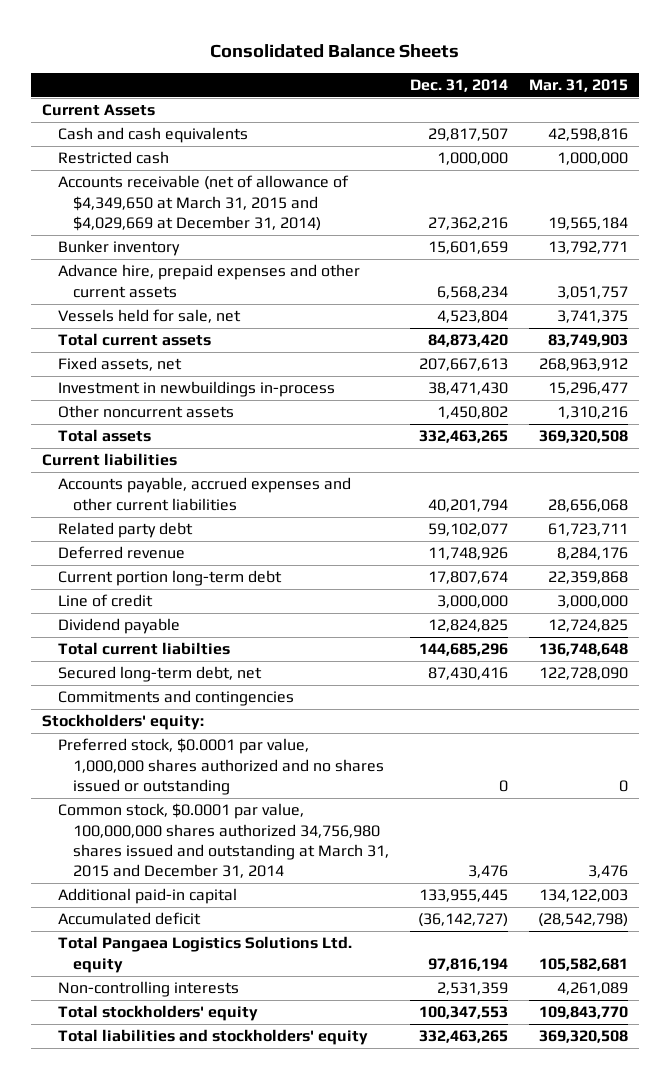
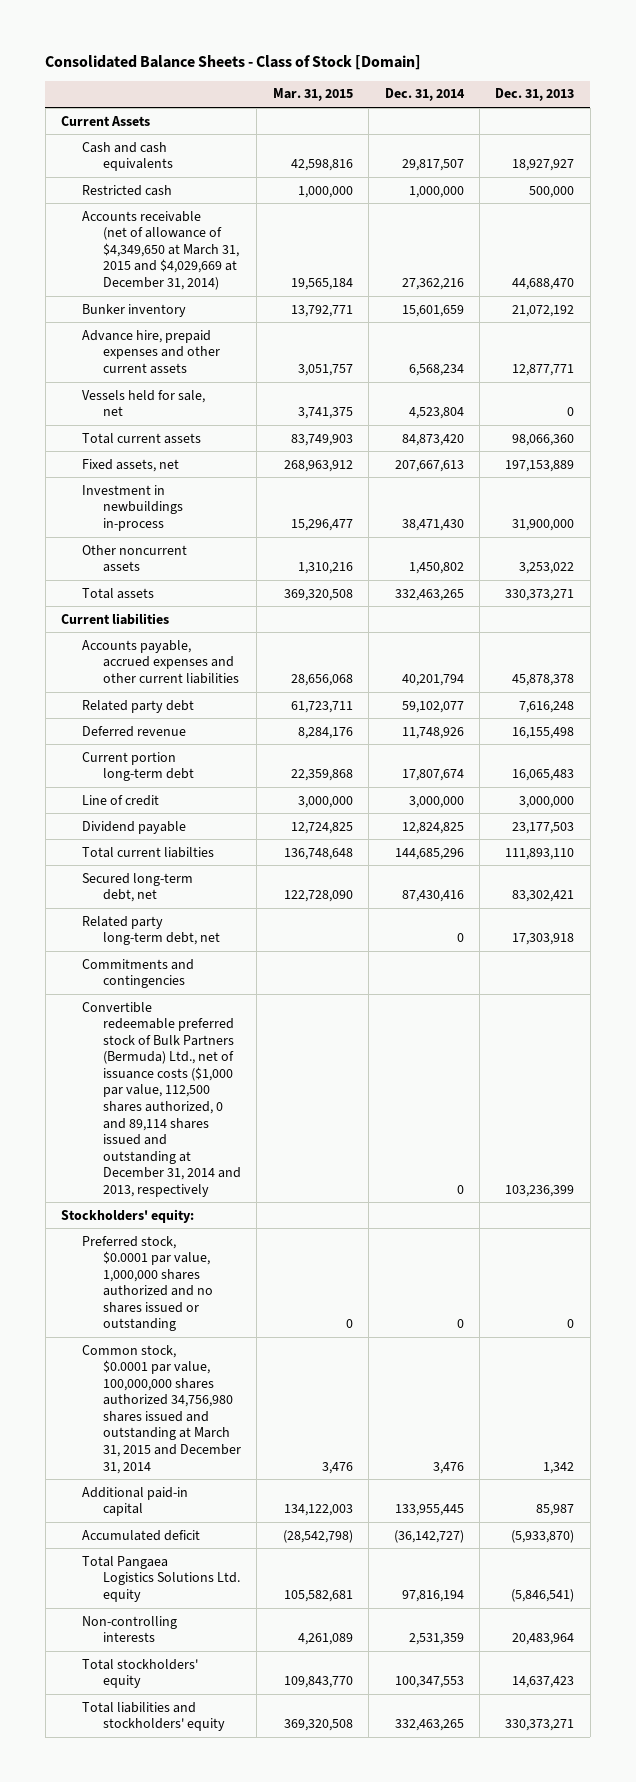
[210,43,460,58] Consolidated Balance Sheets -> [45,54,422,70] Consolidated Balance Sheets - Class of Stock [Domain]
none -> [495,88,575,102] Dec. 31, 2013
none -> [82,915,221,946] Related party long-term debt, net
none -> [82,1001,242,1197] Convertible redeemable preferred stock of Bulk Partners (Bermuda) Ltd., net of issuance costs ($1,000 par value, 112,500 shares authorized, 0 and 89,114 shares issued and outstanding at December 31, 2014 and 2013, respectively

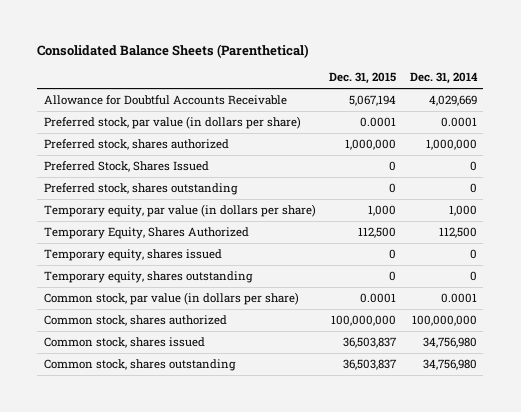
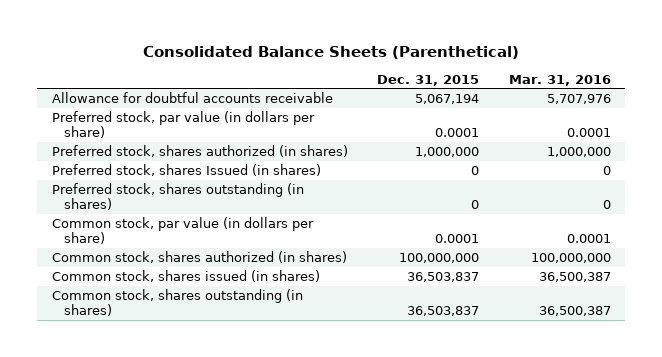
[409,72,478,85] Dec. 31, 2014 -> none
none -> [508,74,611,86] Mar. 31, 2016
[44,94,288,105] Allowance for Doubtful Accounts Receivable -> [51,92,333,104] Allowance for doubtful accounts receivable
[44,203,317,217] Temporary equity, par value (in dollars per share) -> none
[44,226,250,239] Temporary Equity, Shares Authorized -> none
[44,248,223,261] Temporary equity, shares issued -> none
[44,270,254,283] Temporary equity, shares outstanding -> none
[44,138,230,150] Preferred stock, shares authorized -> [51,145,348,158] Preferred stock, shares authorized (in shares)
[44,160,210,172] Preferred Stock, Shares Issued -> [51,164,321,177] Preferred stock, shares Issued (in shares)
[44,182,239,195] Preferred stock, shares outstanding -> [51,183,304,211] Preferred stock, shares outstanding (in shares)
[44,314,228,326] Common stock, shares authorized -> [51,251,347,264] Common stock, shares authorized (in shares)
[44,336,206,348] Common stock, shares issued -> [51,270,320,283] Common stock, shares issued (in shares)
[44,358,237,371] Common stock, shares outstanding -> [51,289,303,317] Common stock, shares outstanding (in shares)

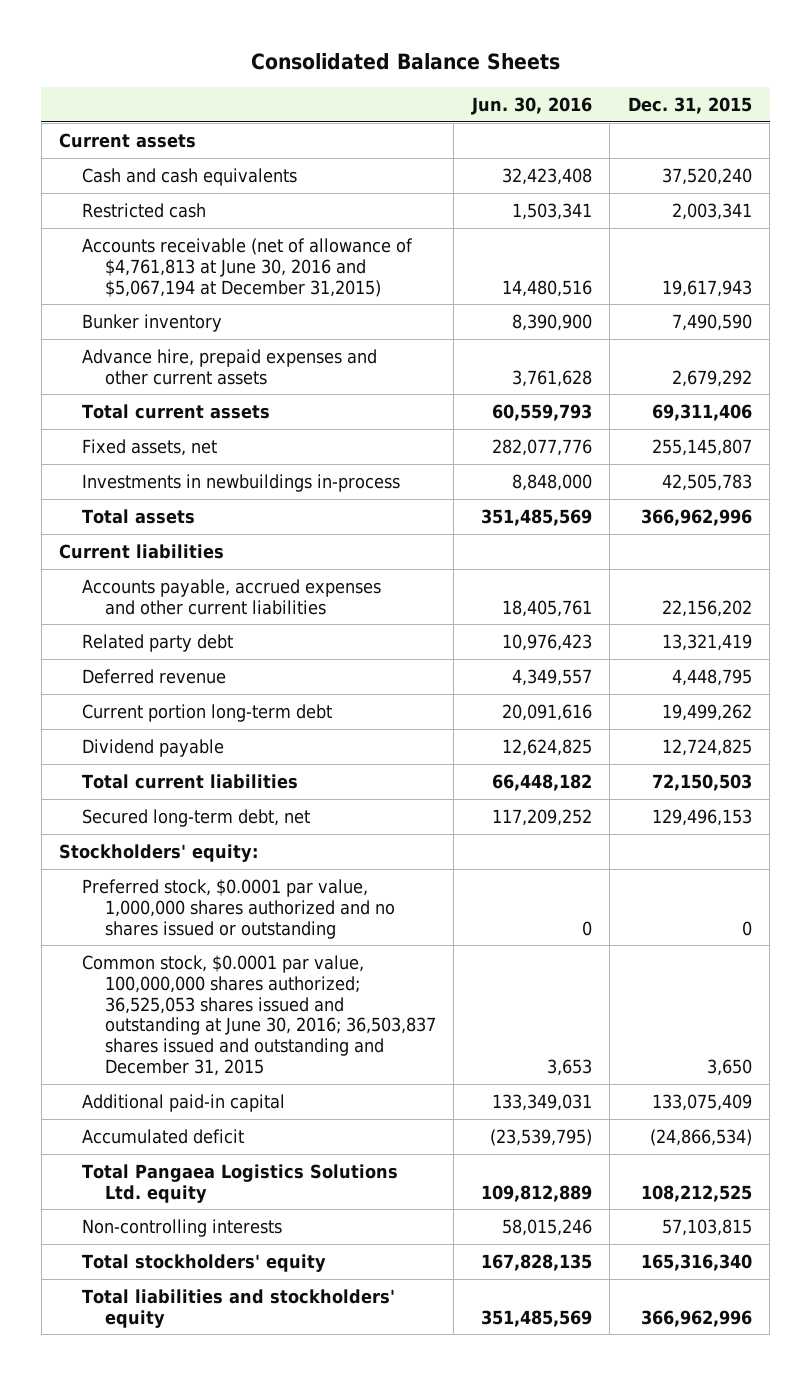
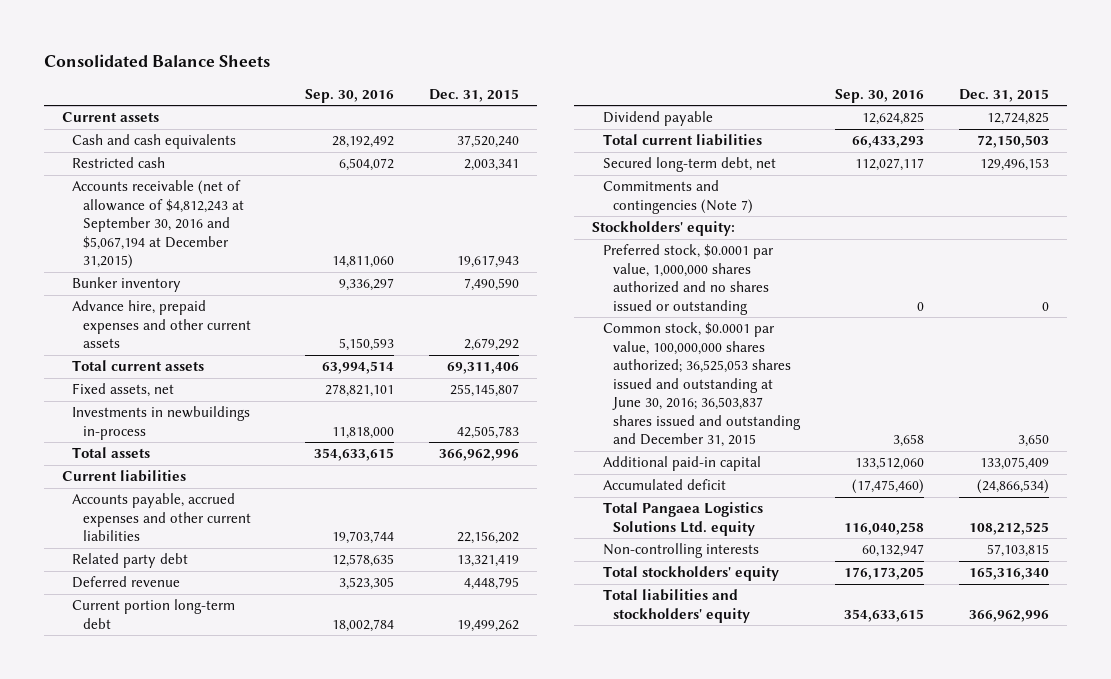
[470,96,592,115] Jun. 30, 2016 -> none
none -> [305,88,395,103] Sep. 30, 2016
[81,237,413,297] Accounts receivable (net of allowance of $4,761,813 at June 30, 2016 and $5,067,194 at December 31,2015) -> [72,180,245,270] Accounts receivable (net of allowance of $4,812,243 at September 30, 2016 and $5,067,194 at December 31,2015)
none -> [602,180,754,214] Commitments and contingencies (Note 7)

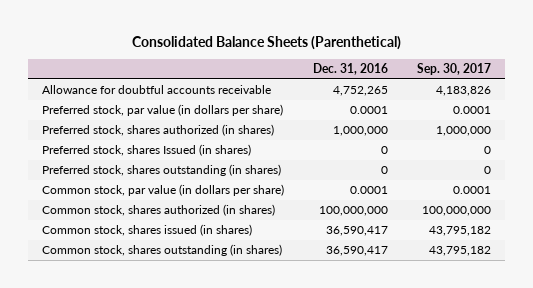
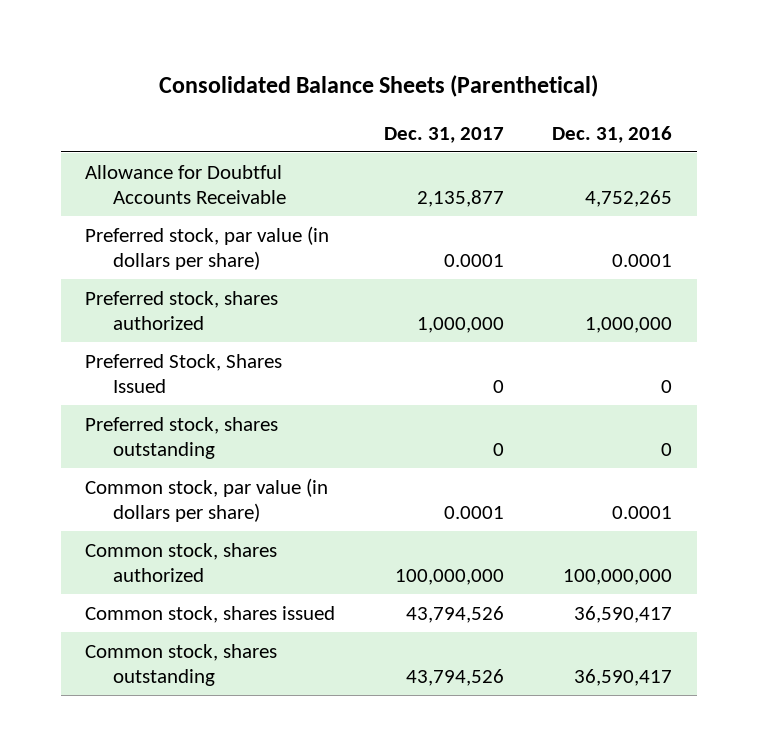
[416,63,491,76] Sep. 30, 2017 -> none
none -> [383,126,504,143] Dec. 31, 2017
[42,85,272,95] Allowance for doubtful accounts receivable -> [84,164,287,205] Allowance for Doubtful Accounts Receivable
[42,124,275,137] Preferred stock, shares authorized (in shares) -> [84,290,278,331] Preferred stock, shares authorized
[42,144,252,157] Preferred stock, shares Issued (in shares) -> [84,353,282,394] Preferred Stock, Shares Issued
[42,164,282,177] Preferred stock, shares outstanding (in shares) -> [84,416,278,460] Preferred stock, shares outstanding
[42,204,276,217] Common stock, shares authorized (in shares) -> [84,542,277,583] Common stock, shares authorized
[42,224,253,237] Common stock, shares issued (in shares) -> [84,605,335,623] Common stock, shares issued
[42,244,283,257] Common stock, shares outstanding (in shares) -> [84,643,277,687] Common stock, shares outstanding

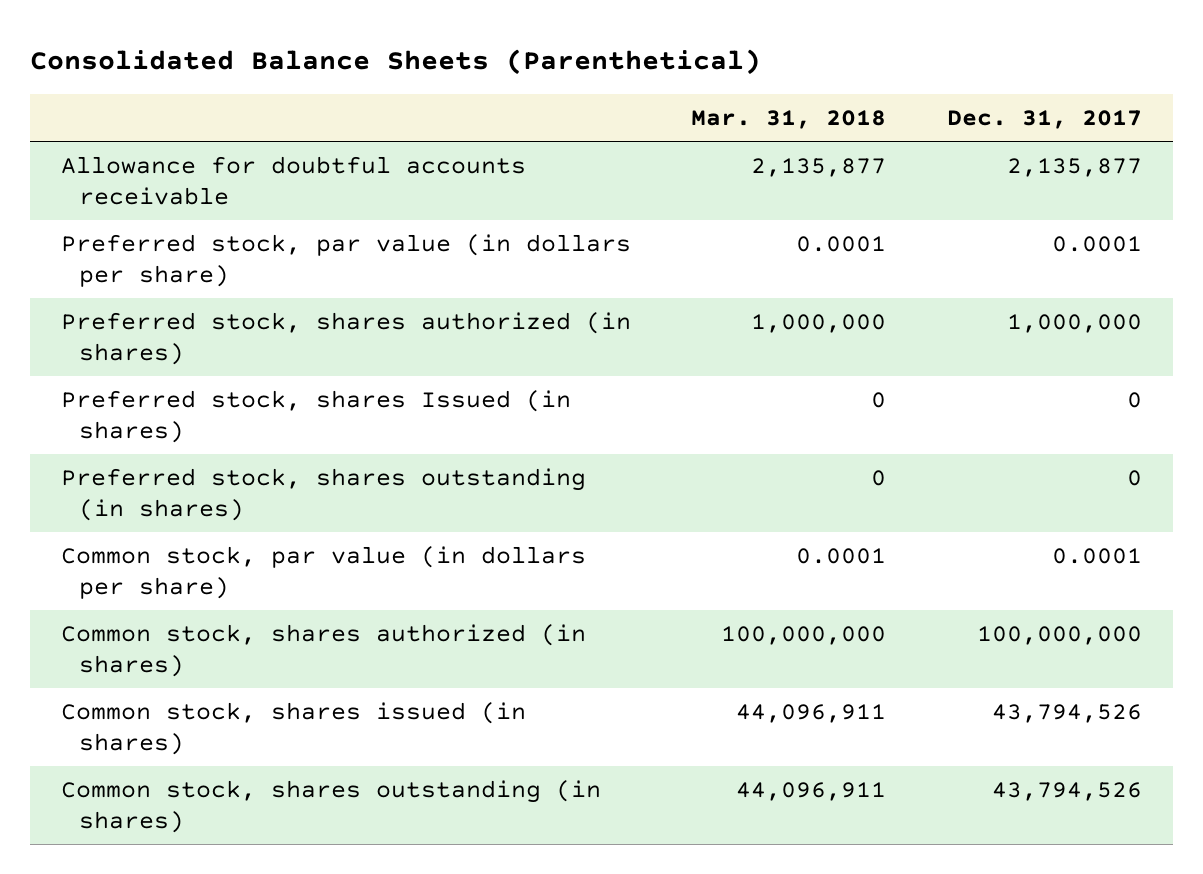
[552,125,673,143] Dec. 31, 2016 -> none
none -> [691,109,887,129] Mar. 31, 2018
[84,164,287,205] Allowance for Doubtful Accounts Receivable -> [60,156,526,205] Allowance for doubtful accounts receivable
[84,290,278,331] Preferred stock, shares authorized -> [60,312,631,365] Preferred stock, shares authorized (in shares)
[84,353,282,394] Preferred Stock, Shares Issued -> [60,390,571,443] Preferred stock, shares Issued (in shares)
[84,416,278,460] Preferred stock, shares outstanding -> [60,468,586,521] Preferred stock, shares outstanding (in shares)
[84,542,277,583] Common stock, shares authorized -> [60,624,586,677] Common stock, shares authorized (in shares)
[84,605,335,623] Common stock, shares issued -> [60,702,526,755] Common stock, shares issued (in shares)
[84,643,277,687] Common stock, shares outstanding -> [60,780,601,833] Common stock, shares outstanding (in shares)

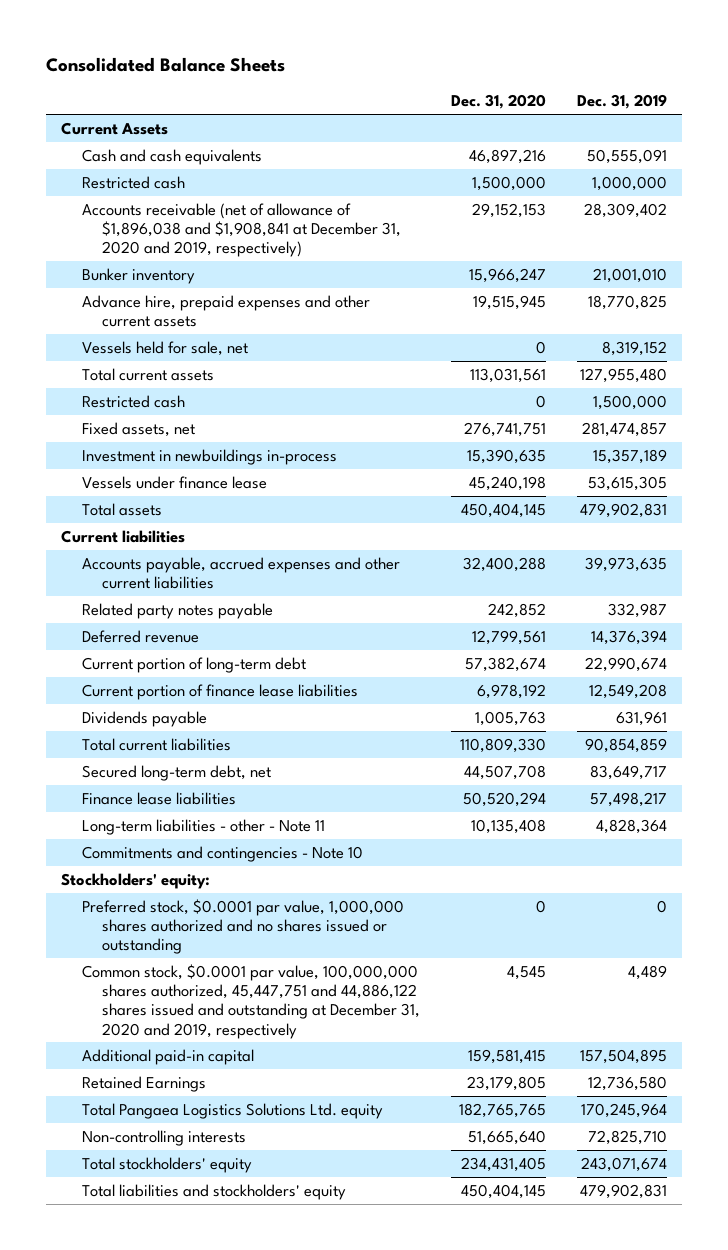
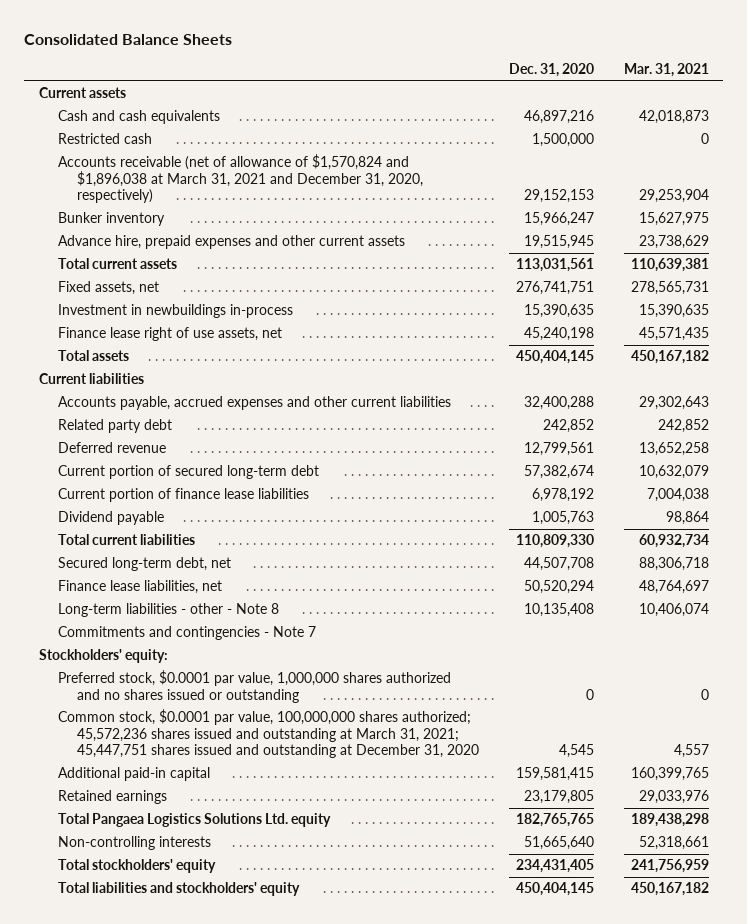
[576,94,667,110] Dec. 31, 2019 -> none
none -> [623,63,709,78] Mar. 31, 2021
[61,121,169,135] Current Assets -> [38,87,126,99] Current assets
[81,202,401,258] Accounts receivable (net of allowance of $1,896,038 and $1,908,841 at December 31, 2020 and 2019, respectively) -> [57,154,424,204] Accounts receivable (net of allowance of $1,570,824 and $1,896,038 at March 31, 2021 and December 31, 2020, respectively)
[81,340,248,356] Vessels held for sale, net -> none
[81,394,185,408] Restricted cash -> none
[81,475,267,489] Vessels under finance lease -> [57,327,282,342] Finance lease right of use assets, net
[81,602,273,619] Related party notes payable -> [57,419,172,434] Related party debt
[81,656,306,673] Current portion of long-term debt -> [57,465,319,480] Current portion of secured long-term debt
[81,710,207,727] Dividends payable -> [57,511,164,526] Dividend payable
[81,791,236,805] Finance lease liabilities -> [57,580,222,595] Finance lease liabilities, net
[81,818,325,835] Long-term liabilities - other - Note 11 -> [57,603,279,618] Long-term liabilities - other - Note 8
[81,845,363,862] Commitments and contingencies - Note 10 -> [57,626,316,641] Commitments and contingencies - Note 7
[81,963,420,1039] Common stock, $0.0001 par value, 100,000,000 shares authorized, 45,447,751 and 44,886,122 shares issued and outstanding at December 31, 2020 and 2019, respectively -> [57,709,480,759] Common stock, $0.0001 par value, 100,000,000 shares authorized; 45,572,236 shares issued and outstanding at March 31, 2021; 45,447,751 shares issued and outstanding at December 31, 2020
[81,1075,206,1092] Retained Earnings -> [57,790,167,805] Retained earnings

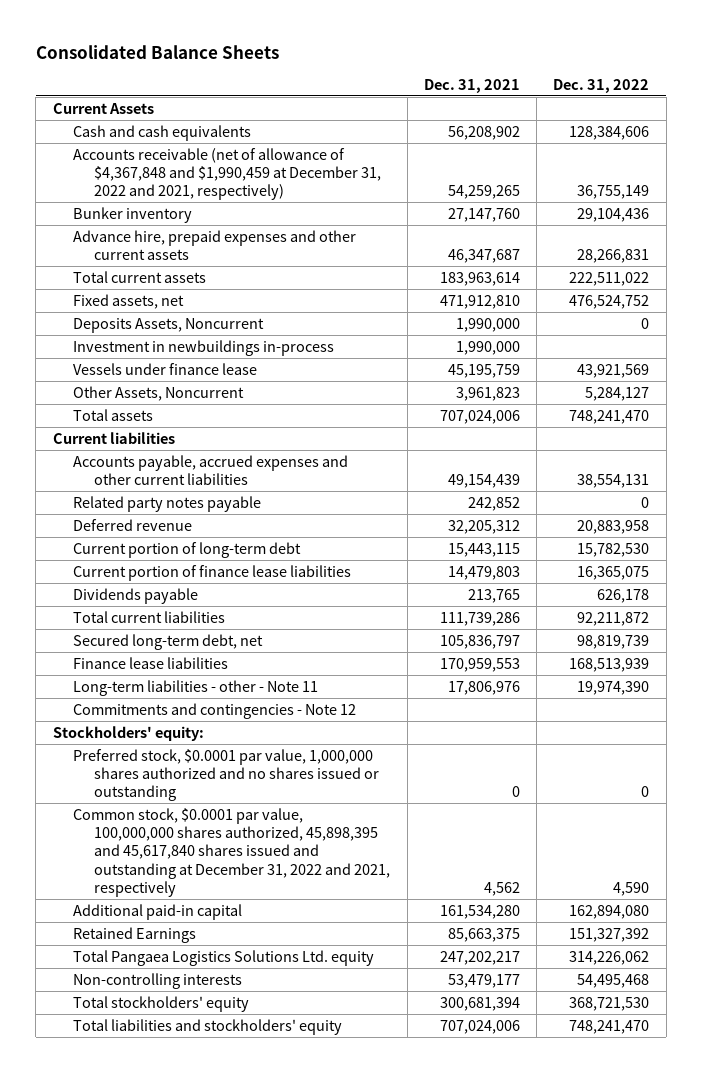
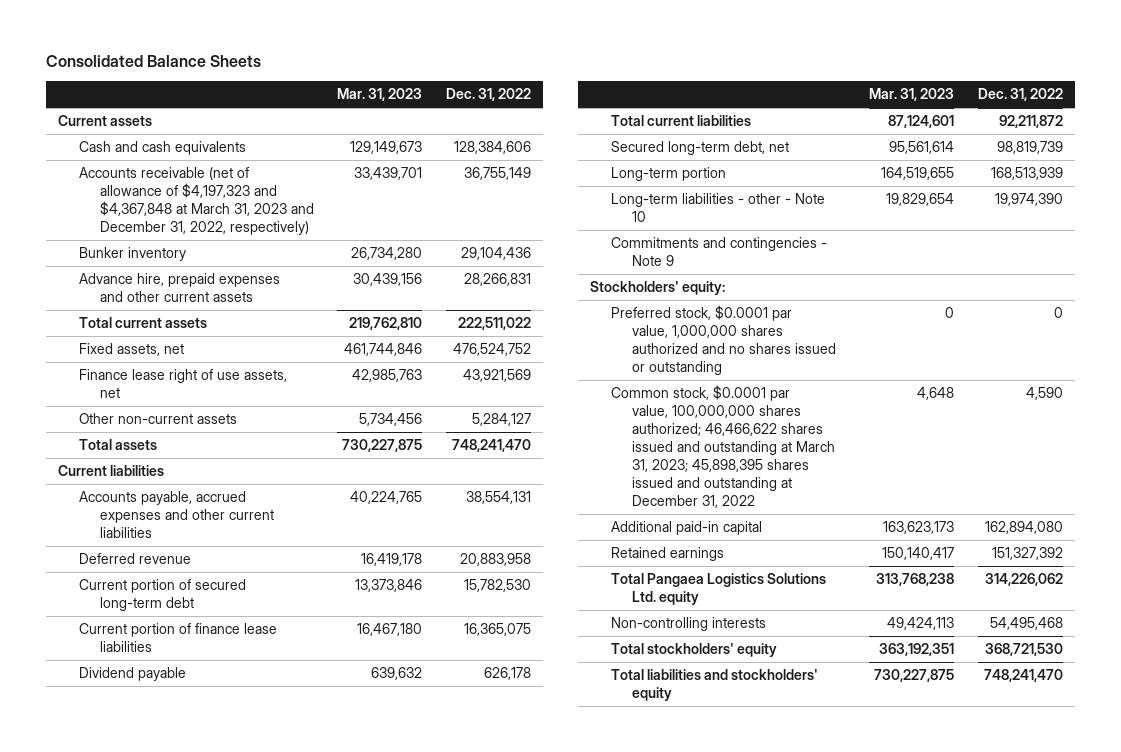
[423,78,520,93] Dec. 31, 2021 -> none
none -> [337,88,423,102] Mar. 31, 2023
[52,102,154,114] Current Assets -> [57,115,152,127] Current assets
[73,147,382,201] Accounts receivable (net of allowance of $4,367,848 and $1,990,459 at December 31, 2022 and 2021, respectively) -> [78,167,314,235] Accounts receivable (net of allowance of $4,197,323 and $4,367,848 at March 31, 2023 and December 31, 2022, respectively)
[73,317,265,333] Deposits Assets, Noncurrent -> none
[73,339,335,356] Investment in newbuildings in-process -> none
[73,362,258,375] Vessels under finance lease -> [78,369,287,399] Finance lease right of use assets, net
[73,385,245,401] Other Assets, Noncurrent -> [78,413,237,425] Other non-current assets
[73,495,262,512] Related party notes payable -> none
[73,541,302,558] Current portion of long-term debt -> [78,579,246,612] Current portion of secured long-term debt
[73,587,199,604] Dividends payable -> [78,667,186,682] Dividend payable
[73,656,229,669] Finance lease liabilities -> [610,167,726,182] Long-term portion
[73,679,319,696] Long-term liabilities - other - Note 11 -> [610,193,825,223] Long-term liabilities - other - Note 10
[73,702,357,719] Commitments and contingencies - Note 12 -> [610,237,827,267] Commitments and contingencies - Note 9
[73,807,391,897] Common stock, $0.0001 par value, 100,000,000 shares authorized, 45,898,395 and 45,617,840 shares issued and outstanding at December 31, 2022 and 2021, respectively -> [610,385,835,508] Common stock, $0.0001 par value, 100,000,000 shares authorized; 46,466,622 shares issued and outstanding at March 31, 2023; 45,898,395 shares issued and outstanding at December 31, 2022
[73,926,197,943] Retained Earnings -> [610,547,724,562] Retained earnings

